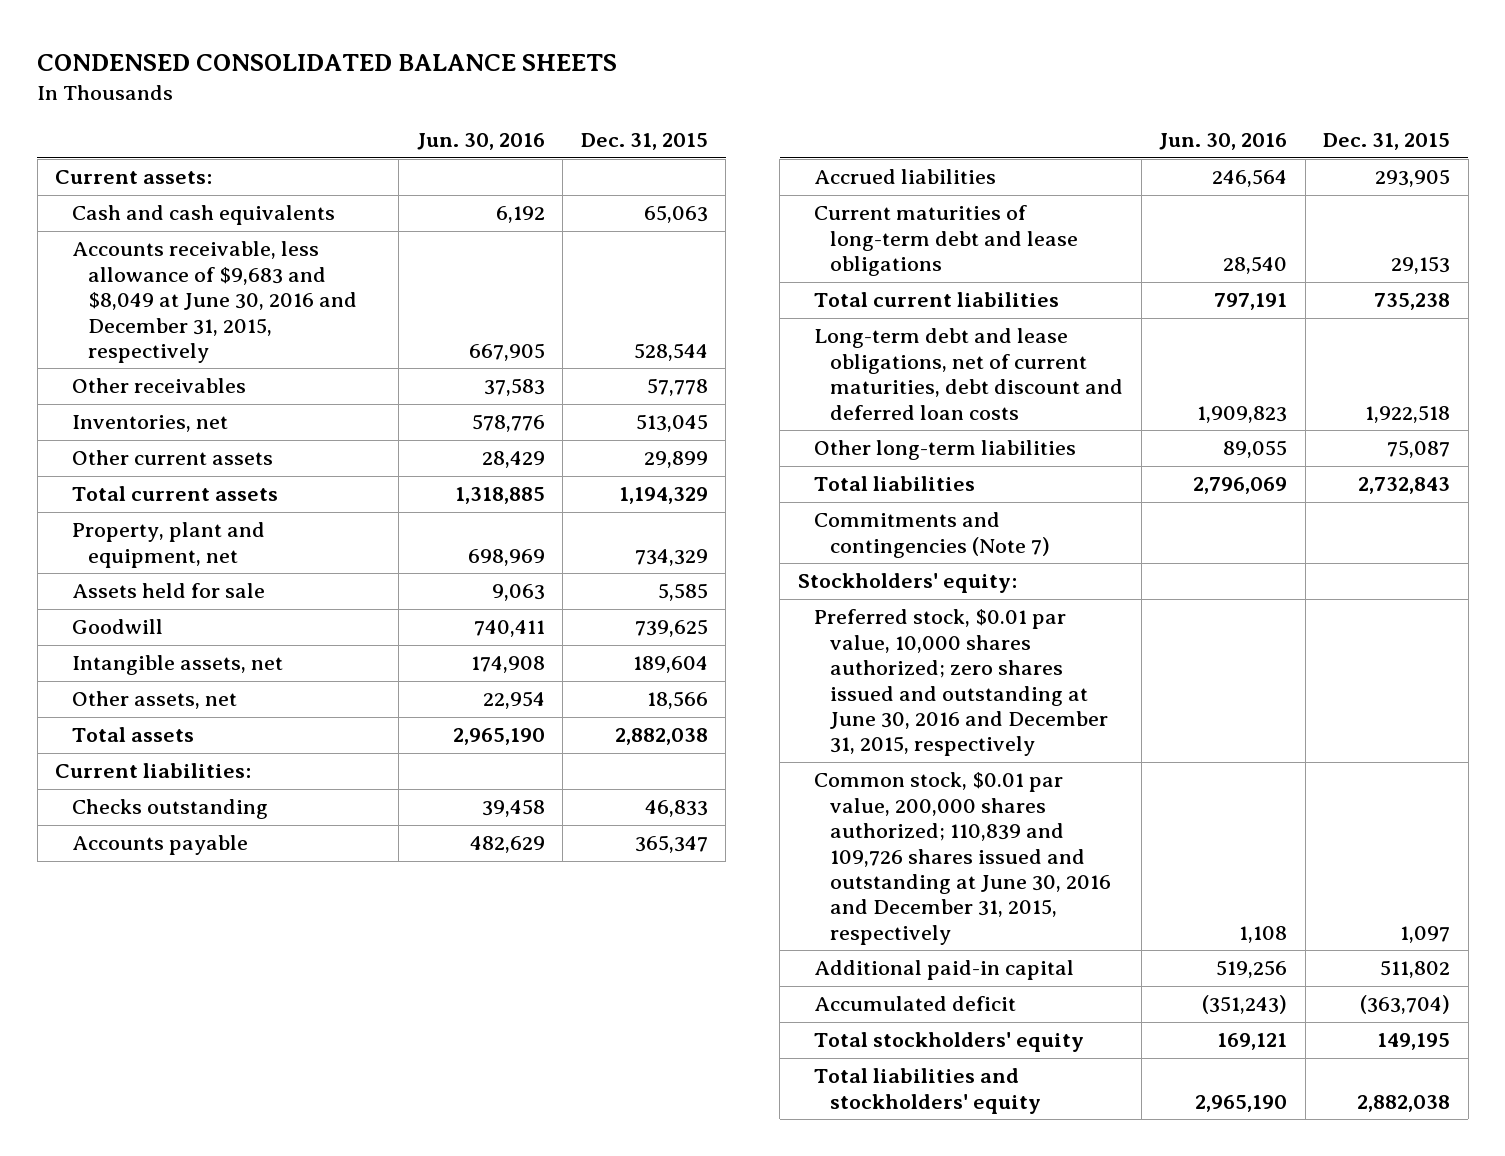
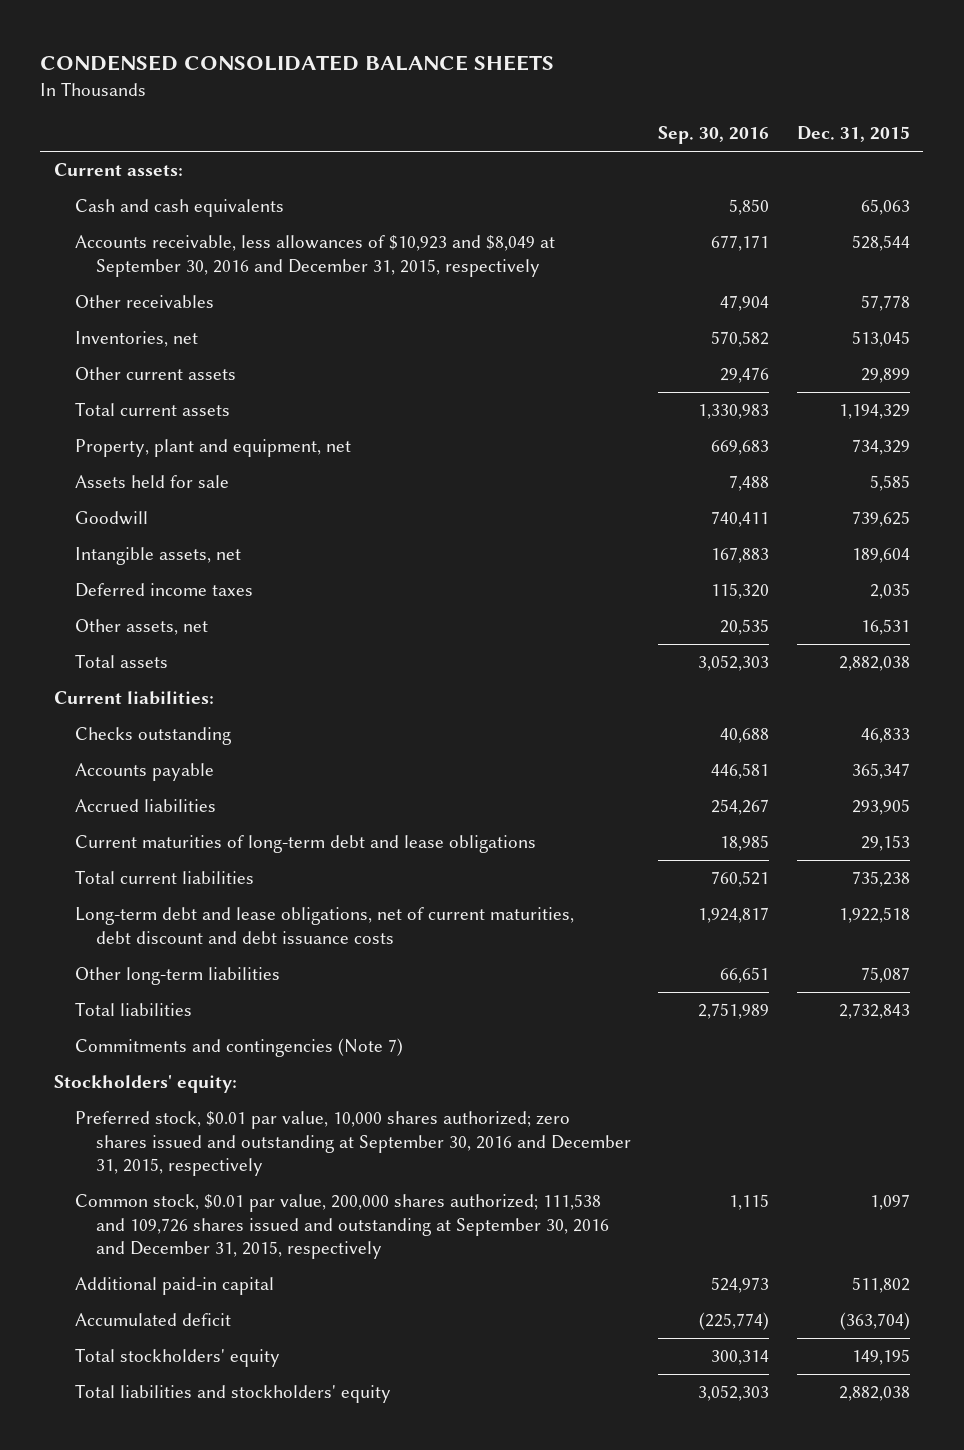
[416,133,545,151] Jun. 30, 2016 -> none
none -> [658,126,770,145] Sep. 30, 2016
[71,241,357,364] Accounts receivable, less allowance of $9,683 and $8,049 at June 30, 2016 and December 31, 2015, respectively -> [75,235,556,277] Accounts receivable, less allowances of $10,923 and $8,049 at September 30, 2016 and December 31, 2015, respectively
none -> [75,583,254,598] Deferred income taxes
[646,691,708,710] 18,566 -> [860,619,910,636] 16,531
[813,328,1124,420] Long-term debt and lease obligations, net of current maturities, debt discount and deferred loan costs -> [75,907,575,944] Long-term debt and lease obligations, net of current maturities, debt discount and debt issuance costs
[813,609,1109,757] Preferred stock, $0.01 par value, 10,000 shares authorized; zero shares issued and outstanding at June 30, 2016 and December 31, 2015, respectively -> [75,1111,632,1177] Preferred stock, $0.01 par value, 10,000 shares authorized; zero shares issued and outstanding at September 30, 2016 and December 31, 2015, respectively
[813,772,1112,945] Common stock, $0.01 par value, 200,000 shares authorized; 110,839 and 109,726 shares issued and outstanding at June 30, 2016 and December 31, 2015, respectively -> [75,1194,610,1260] Common stock, $0.01 par value, 200,000 shares authorized; 111,538 and 109,726 shares issued and outstanding at September 30, 2016 and December 31, 2015, respectively

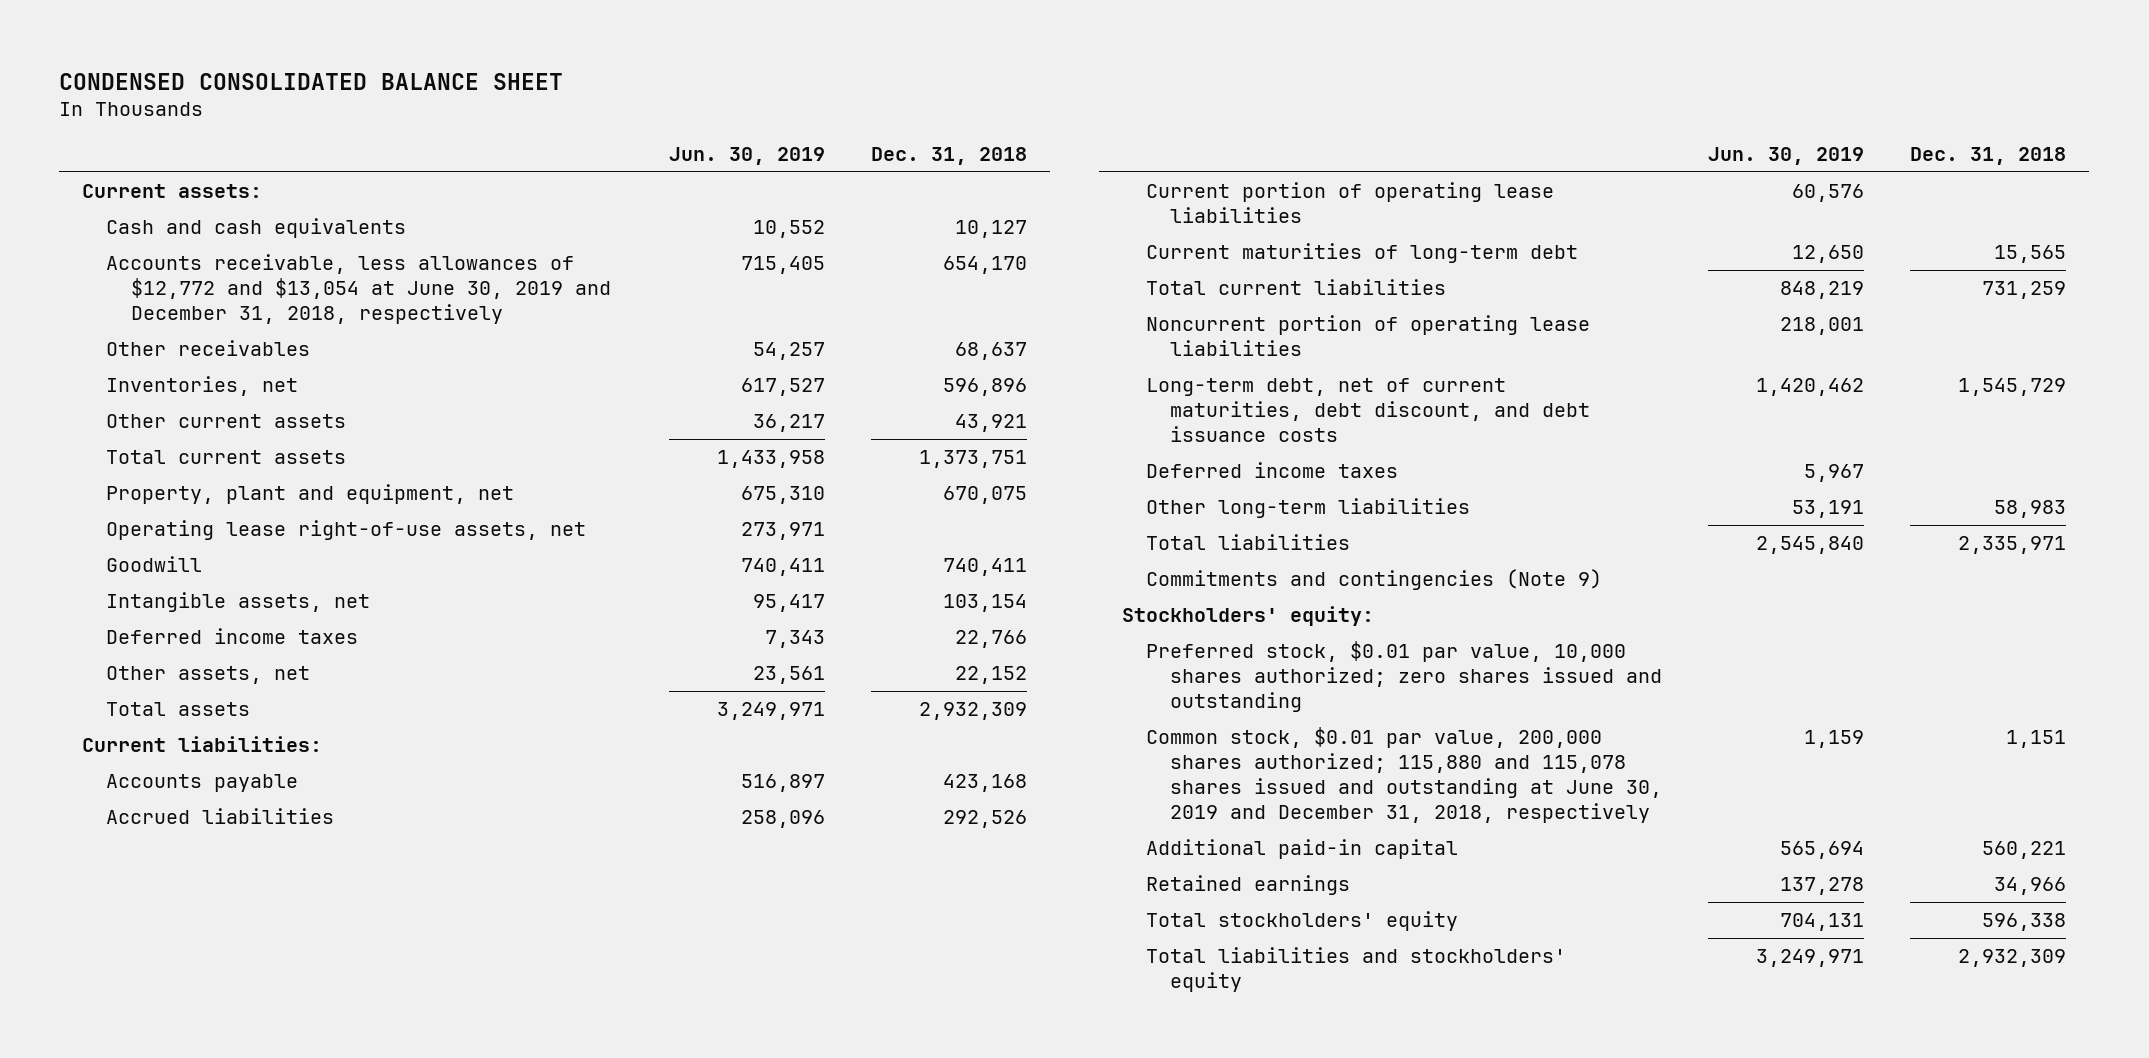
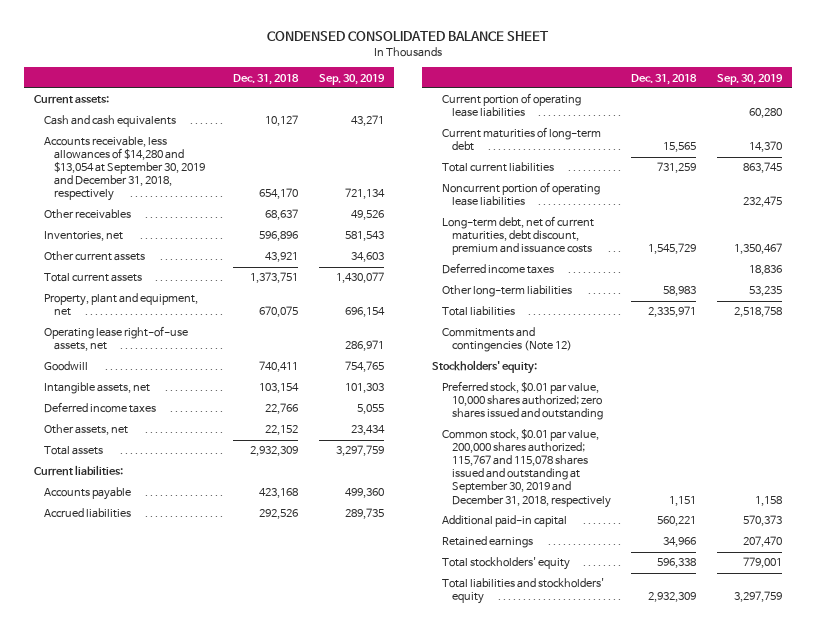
[668,146,825,165] Jun. 30, 2019 -> none
none -> [318,73,385,85] Sep. 30, 2019
[106,254,611,325] Accounts receivable, less allowances of $12,772 and $13,054 at June 30, 2019 and December 31, 2018, respectively -> [43,136,205,202] Accounts receivable, less allowances of $14,280 and $13,054 at September 30, 2019 and December 31, 2018, respectively
[1145,378,1591,443] Long-term debt, net of current maturities, debt discount, and debt issuance costs -> [441,216,594,256] Long-term debt, net of current maturities, debt discount, premium and issuance costs
[1145,569,1602,591] Commitments and contingencies (Note 9) -> [441,327,572,353] Commitments and contingencies (Note 12)
[1145,727,1663,823] Common stock, $0.01 par value, 200,000 shares authorized; 115,880 and 115,078 shares issued and outstanding at June 30, 2019 and December 31, 2018, respectively -> [441,429,611,508] Common stock, $0.01 par value, 200,000 shares authorized; 115,767 and 115,078 shares issued and outstanding at September 30, 2019 and December 31, 2018, respectively

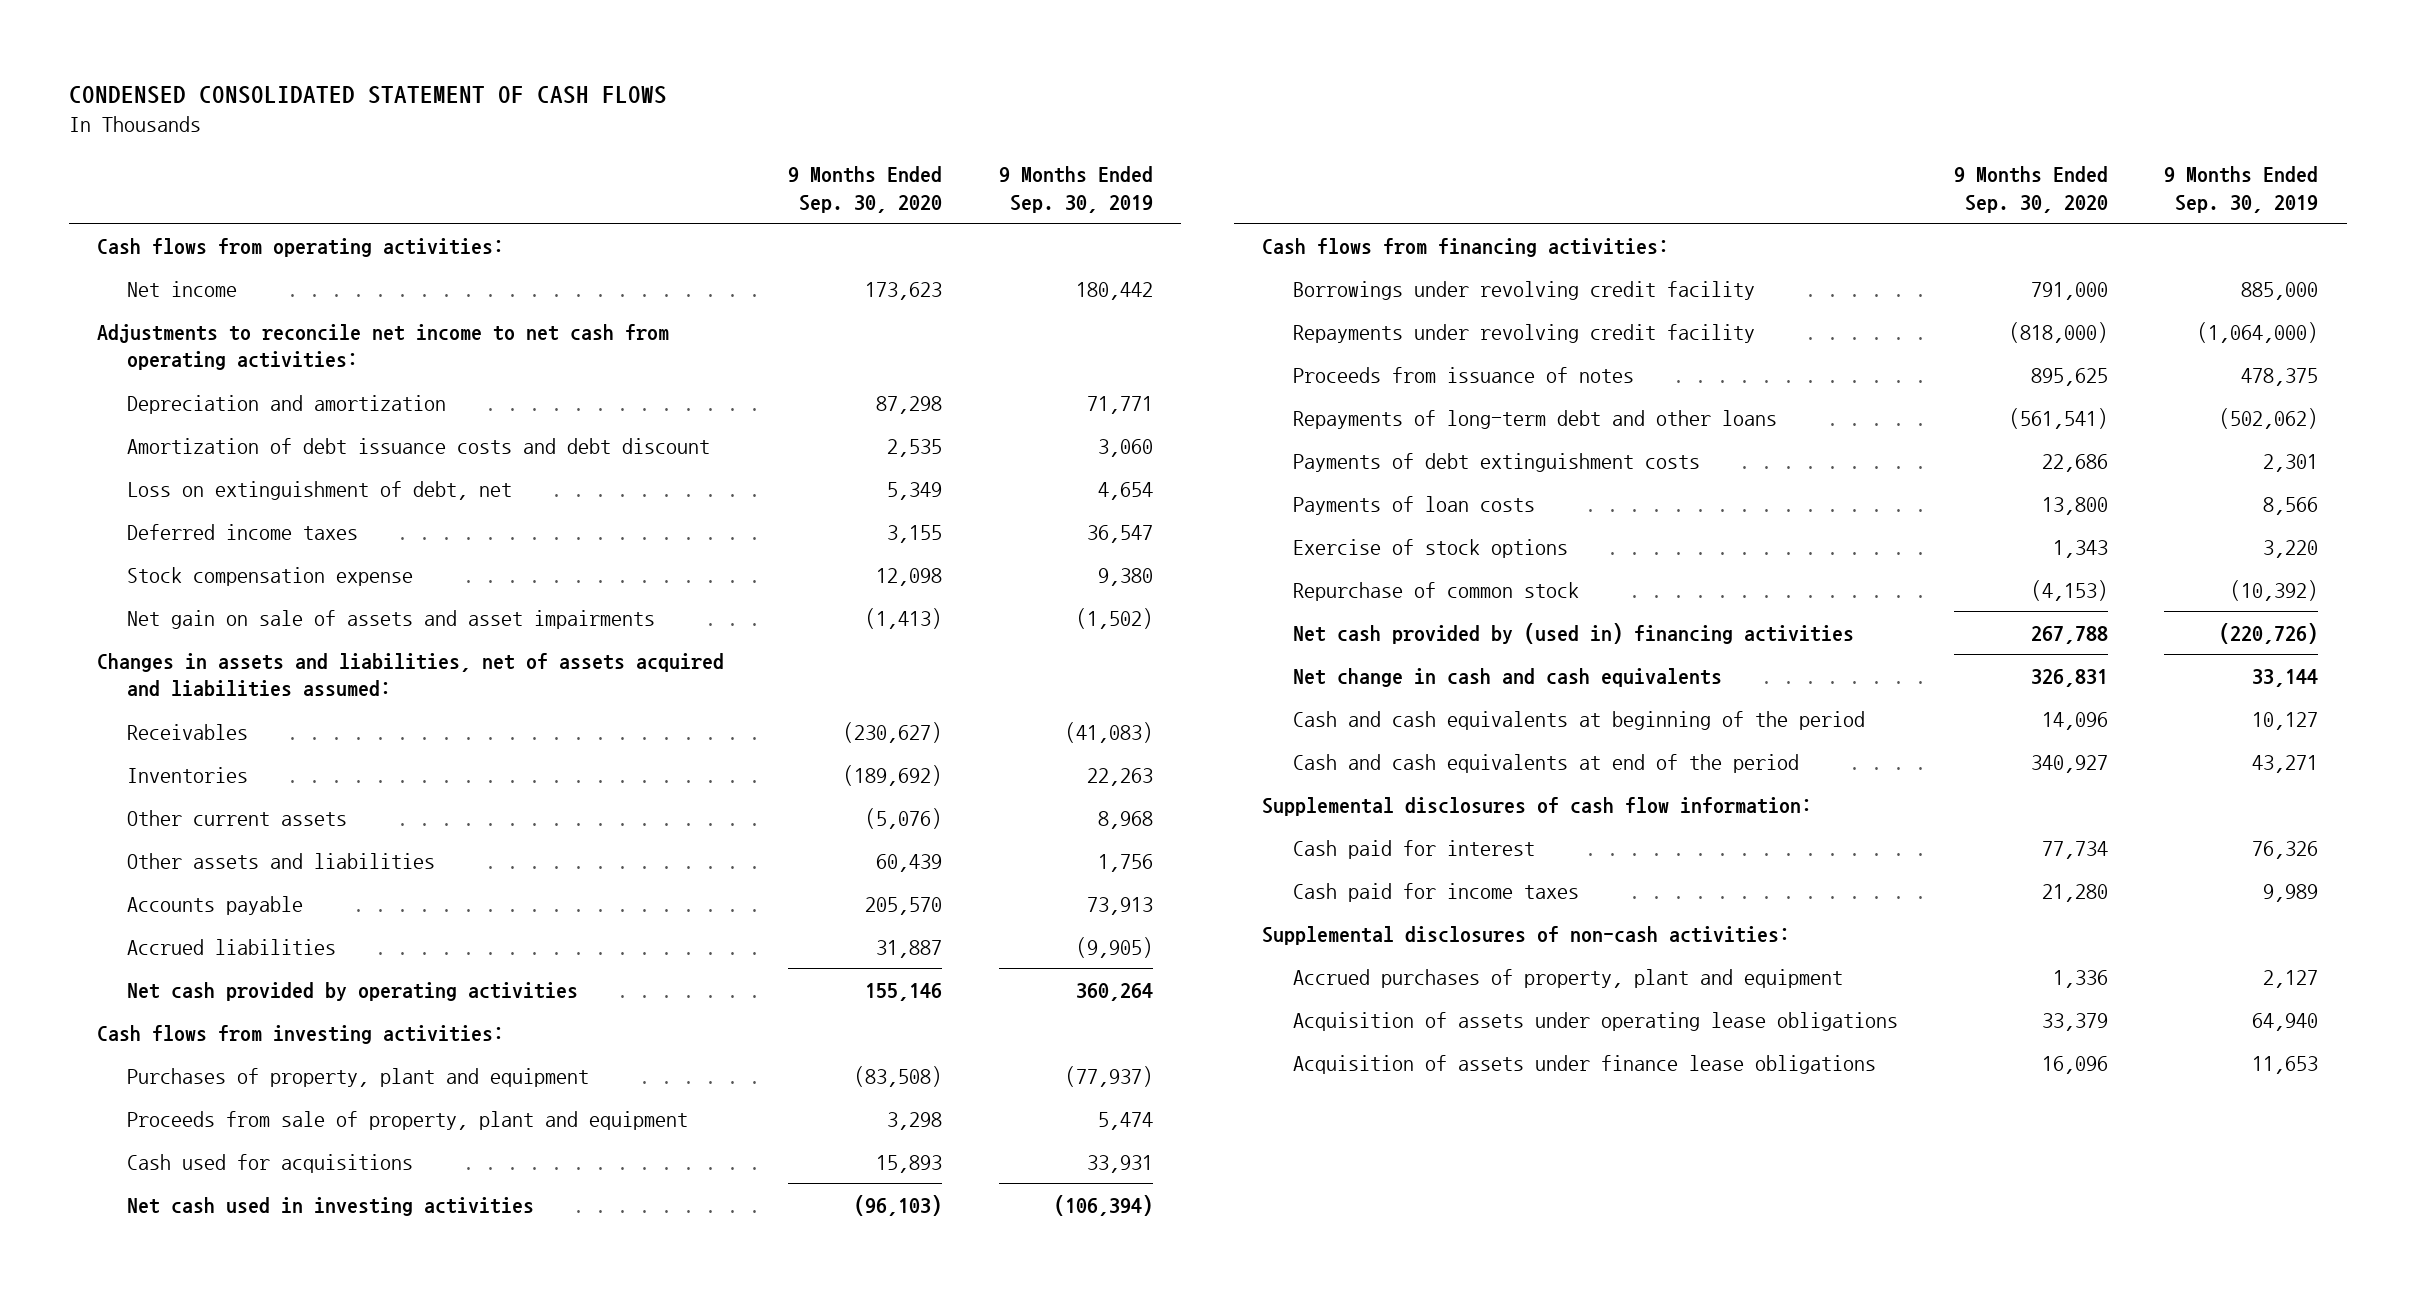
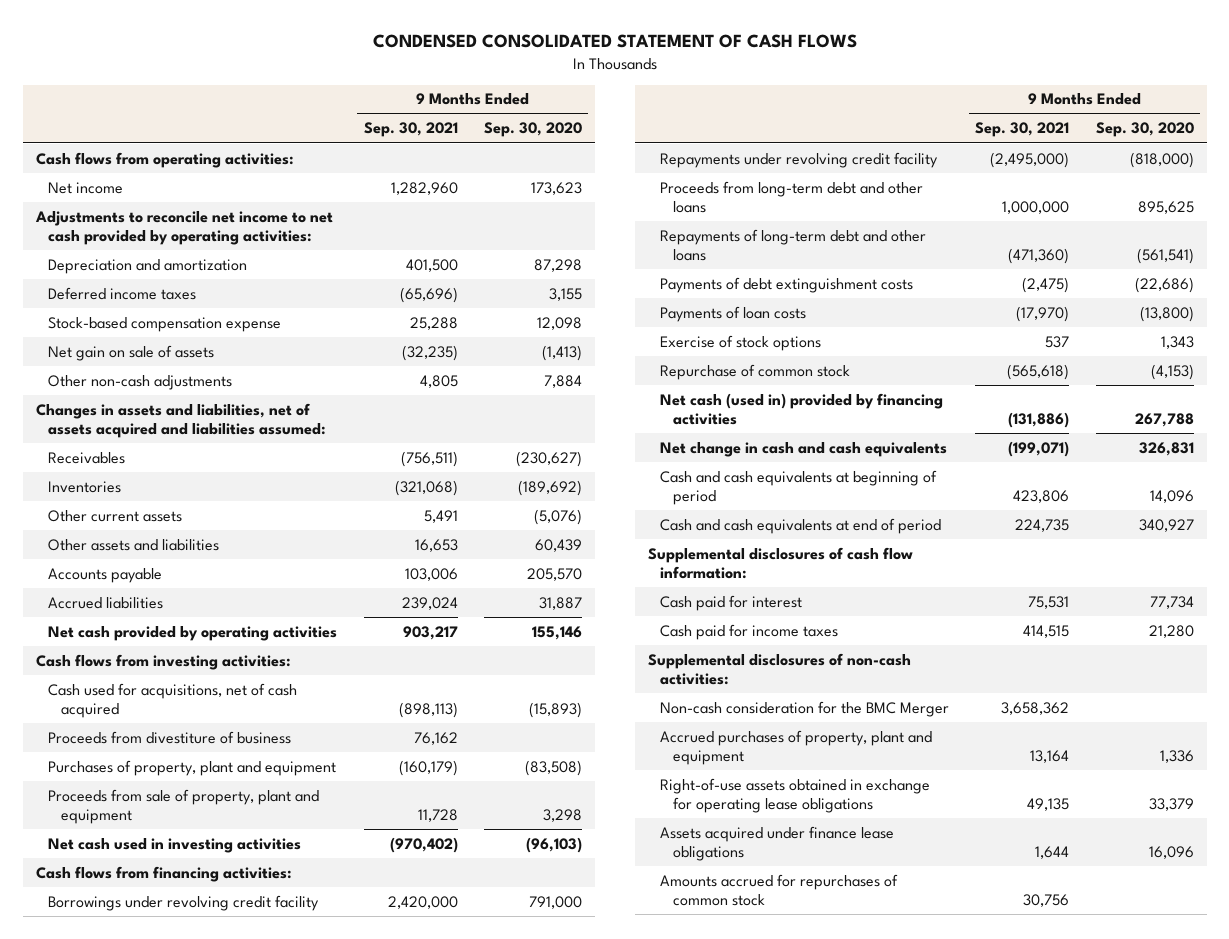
[998,165,1153,213] 9 Months Ended Sep. 30, 2019 -> none
none -> [363,122,458,138] Sep. 30, 2021
[96,323,669,371] Adjustments to reconcile net income to net cash from operating activities: -> [34,210,333,245] Adjustments to reconcile net income to net cash provided by operating activities:
[127,437,711,454] Amortization of debt issuance costs and debt discount -> none
[127,480,513,500] Loss on extinguishment of debt, net -> none
[127,566,414,586] Stock compensation expense -> [48,316,282,332] Stock-based compensation expense
[127,609,656,629] Net gain on sale of assets and asset impairments -> [48,344,215,361] Net gain on sale of assets
none -> [48,374,233,390] Other non-cash adjustments
none -> [48,682,298,718] Cash used for acquisitions, net of cash acquired
none -> [48,730,292,744] Proceeds from divestiture of business
[127,1153,414,1173] Cash used for acquisitions -> none
[1293,366,1635,383] Proceeds from issuance of notes -> [660,180,924,213] Proceeds from long-term debt and other loans
[2042,453,2109,472] 22,686 -> [1134,276,1194,293] (22,686)
[2042,496,2109,515] 13,800 -> [1139,305,1194,322] (13,800)
[1293,622,1855,644] Net cash provided by (used in) financing activities -> [660,392,944,425] Net cash (used in) provided by financing activities
[1293,710,1866,730] Cash and cash equivalents at beginning of the period -> [660,469,938,505] Cash and cash equivalents at beginning of period
[1293,753,1800,773] Cash and cash equivalents at end of the period -> [660,517,942,534] Cash and cash equivalents at end of period
none -> [660,700,950,717] Non-cash consideration for the BMC Merger
[1293,1011,1899,1031] Acquisition of assets under operating lease obligations -> [660,777,931,813] Right-of-use assets obtained in exchange for operating lease obligations
[1293,1054,1877,1074] Acquisition of assets under finance lease obligations -> [660,825,895,861] Assets acquired under finance lease obligations
none -> [660,873,899,906] Amounts accrued for repurchases of common stock

